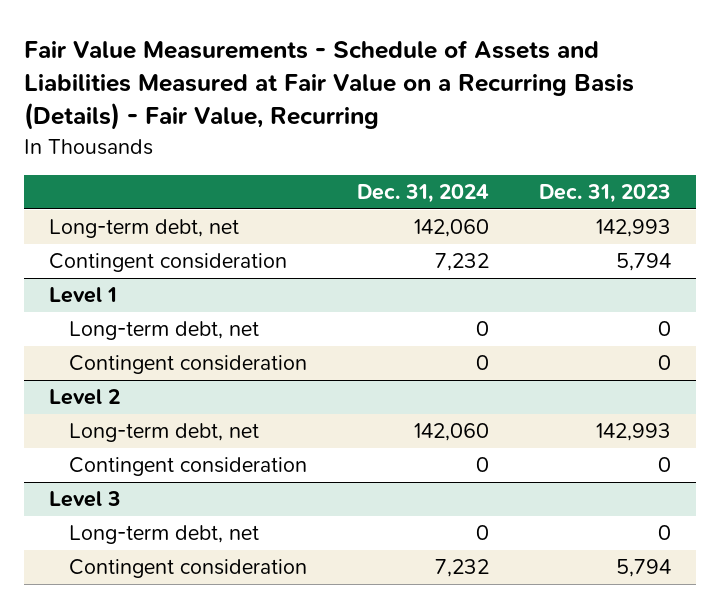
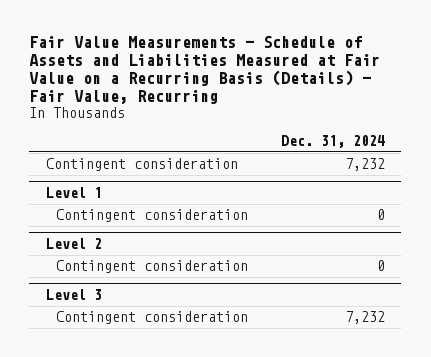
[539,184,672,204] Dec. 31, 2023 -> none
[49,219,240,239] Long-term debt, net -> none
[68,321,259,341] Long-term debt, net -> none
[68,423,259,443] Long-term debt, net -> none
[68,525,259,545] Long-term debt, net -> none

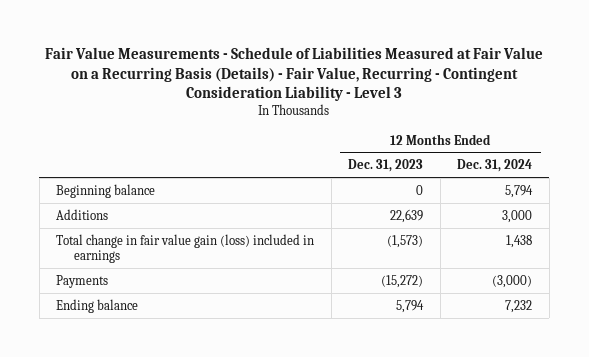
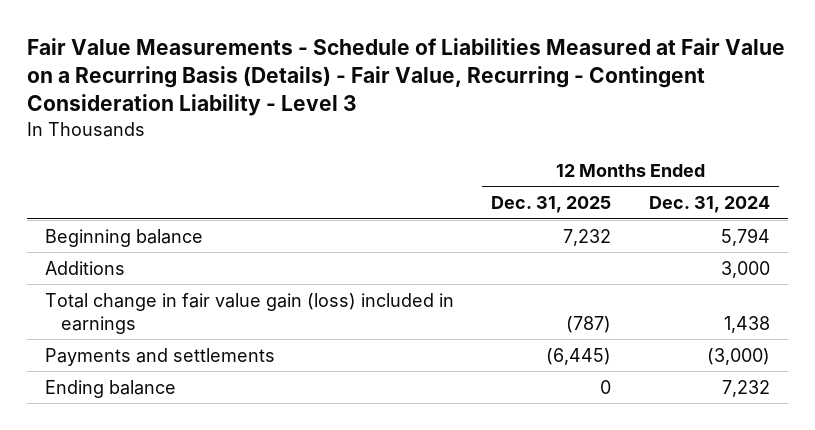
[348,159,424,173] Dec. 31, 2023 -> none
none -> [491,196,612,214] Dec. 31, 2025
[56,274,109,288] Payments -> [45,347,276,366] Payments and settlements

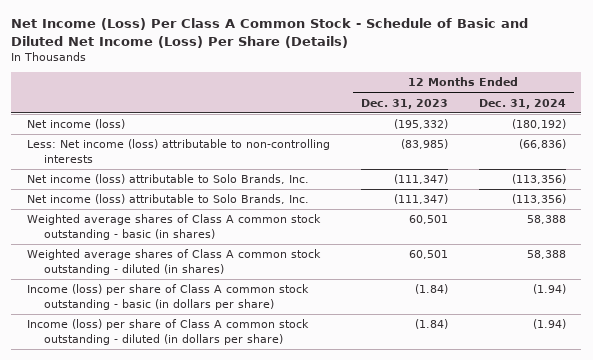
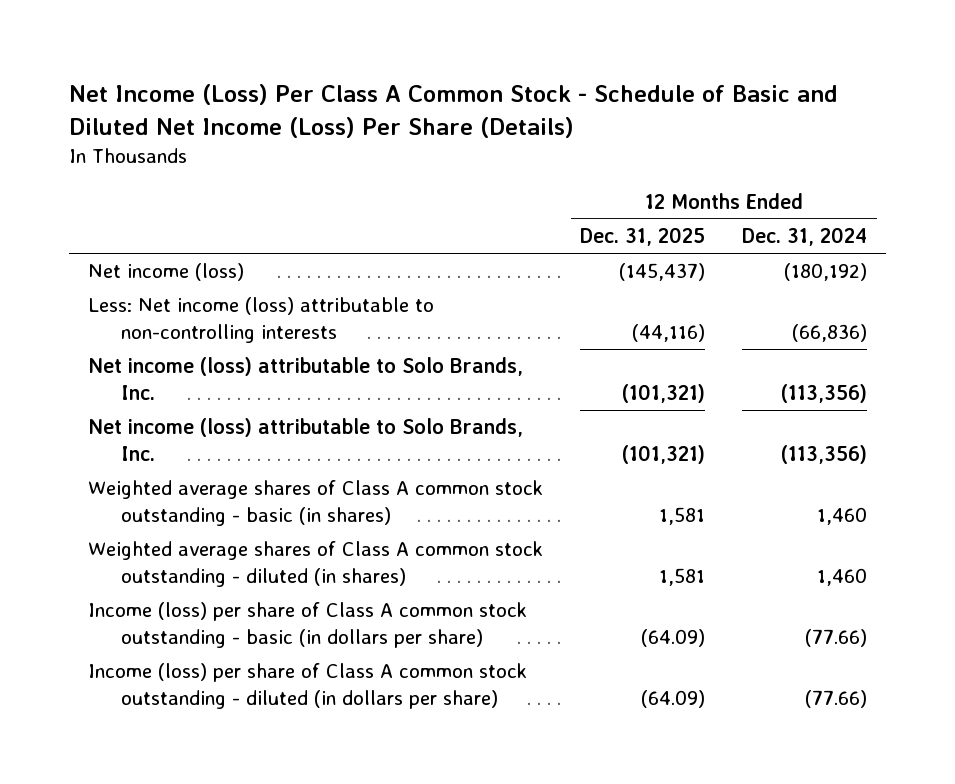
[360,98,448,109] Dec. 31, 2023 -> none
none -> [579,227,705,247] Dec. 31, 2025
[526,215,566,225] 58,388 -> [817,507,868,526] 1,460
[526,250,566,260] 58,388 -> [817,568,868,587] 1,460
[532,284,566,295] (1.94) -> [805,629,868,648] (77.66)
[532,319,566,330] (1.94) -> [805,690,868,709] (77.66)

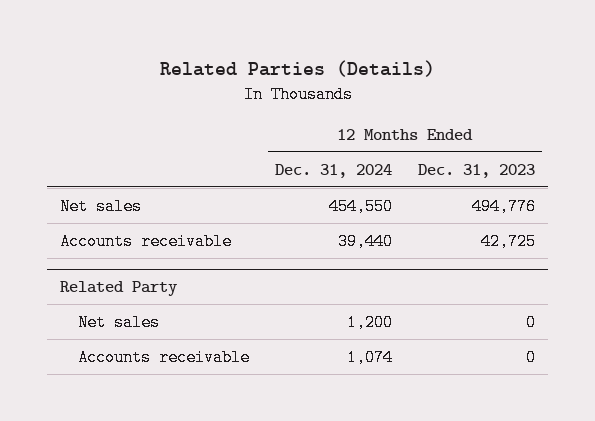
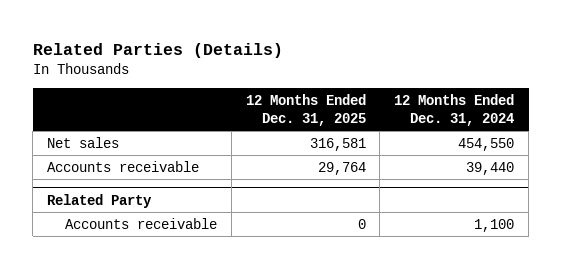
[418,163,536,178] Dec. 31, 2023 -> none
none -> [245,93,366,126] 12 Months Ended Dec. 31, 2025
[77,313,160,331] Net sales -> none
[346,348,393,366] 1,074 -> [474,218,515,232] 1,100

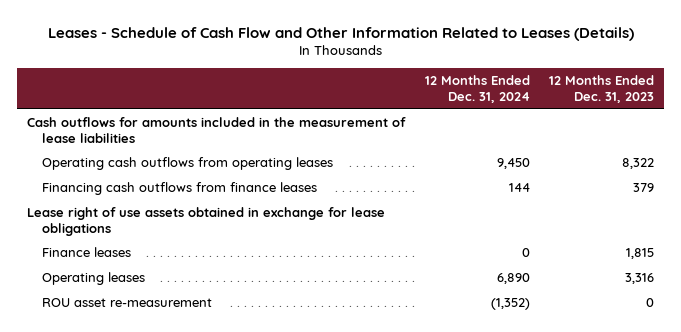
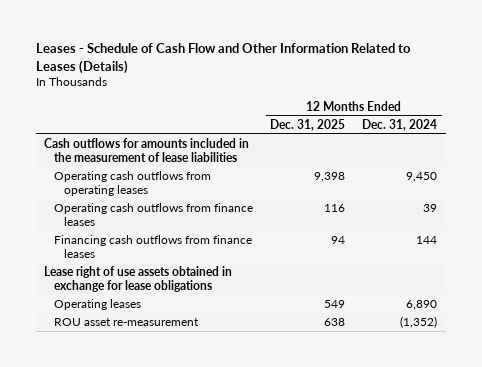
[548,75,654,103] 12 Months Ended Dec. 31, 2023 -> none
none -> [270,118,346,131] Dec. 31, 2025
none -> [54,203,254,227] Operating cash outflows from finance leases
[41,247,131,258] Finance leases -> none

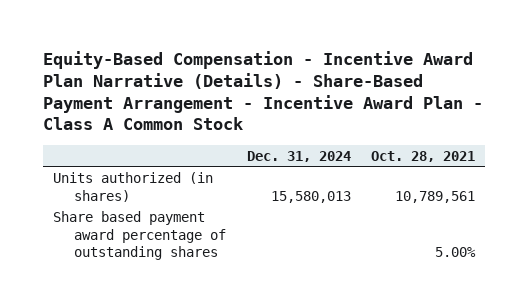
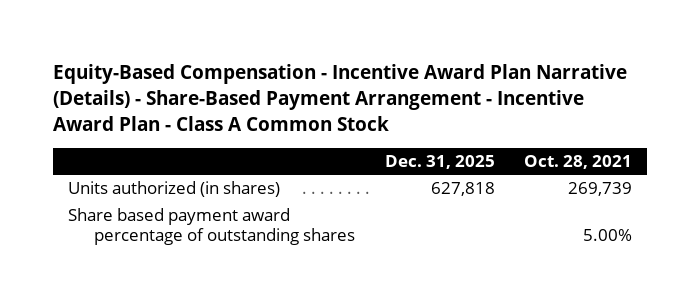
[246,150,351,162] Dec. 31, 2024 -> none
none -> [384,154,495,169] Dec. 31, 2025
[394,190,475,203] 10,789,561 -> [568,182,633,197] 269,739

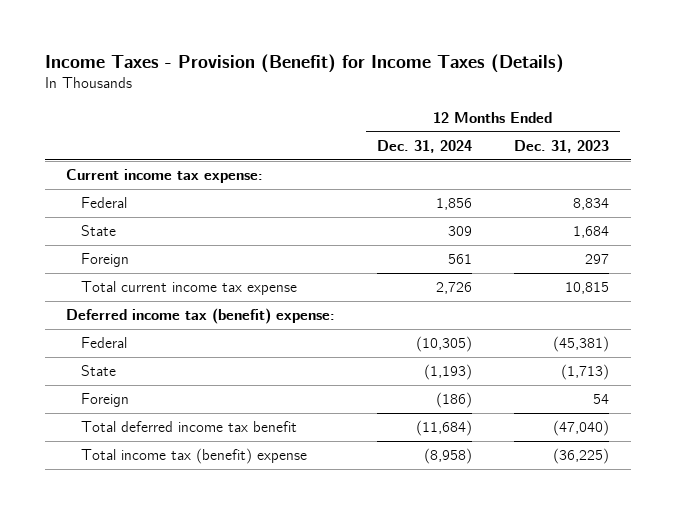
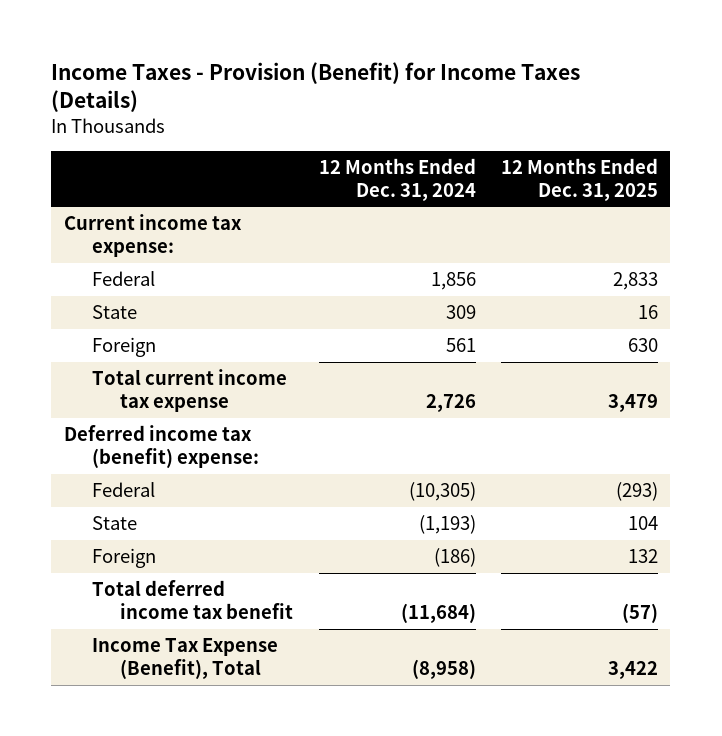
[514,139,610,153] Dec. 31, 2023 -> none
none -> [500,157,658,201] 12 Months Ended Dec. 31, 2025
[81,448,308,465] Total income tax (benefit) expense -> [92,638,279,679] Income Tax Expense (Benefit), Total

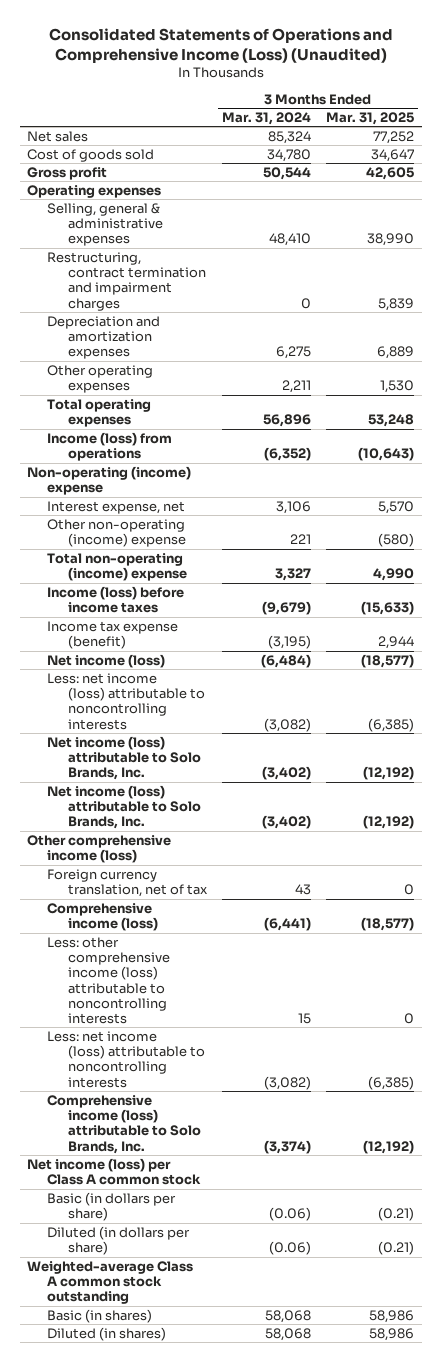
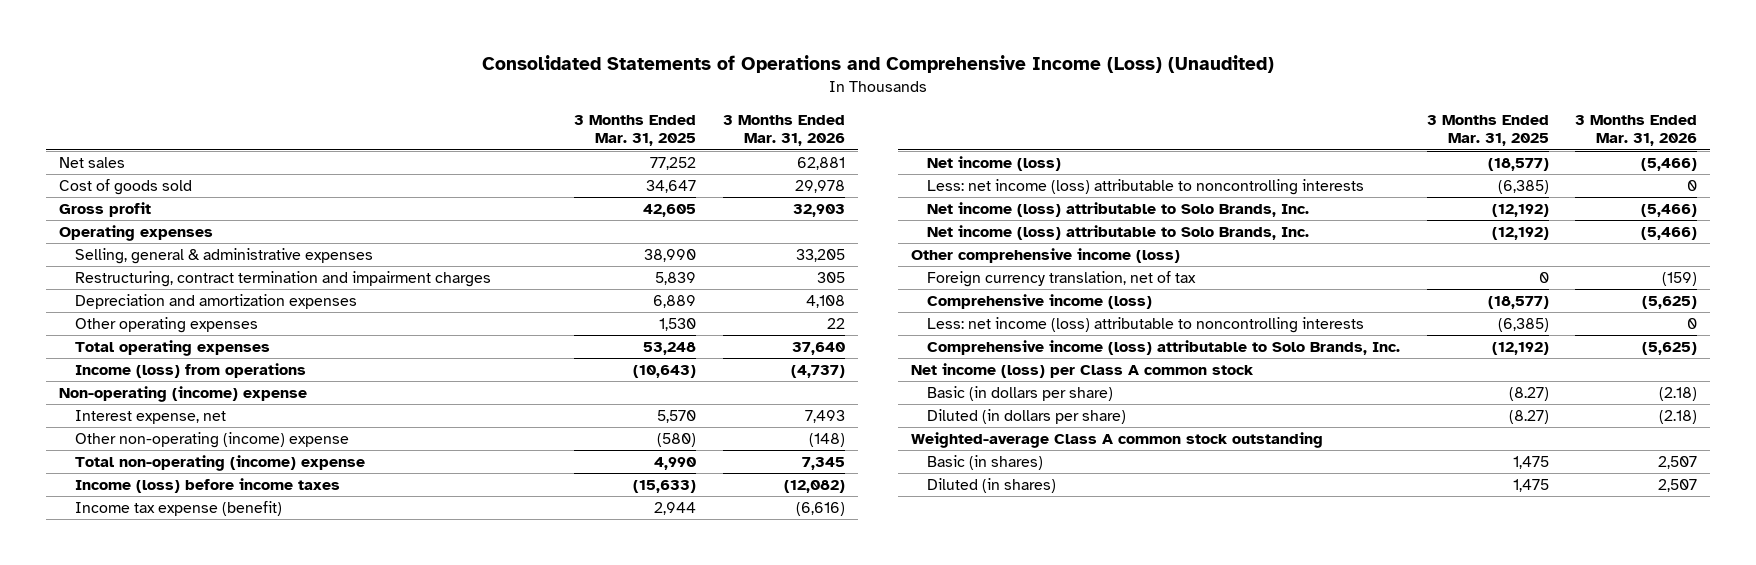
[222,111,312,125] Mar. 31, 2024 -> none
none -> [722,114,845,147] 3 Months Ended Mar. 31, 2026
[47,936,170,1024] Less: other comprehensive income (loss) attributable to noncontrolling interests -> none
[378,1207,415,1222] (0.21) -> [1508,386,1549,401] (8.27)
[378,1241,415,1256] (0.21) -> [1508,409,1549,424] (8.27)
[369,1309,415,1323] 58,986 -> [1512,455,1549,469] 1,475
[369,1327,415,1341] 58,986 -> [1512,478,1549,492] 1,475

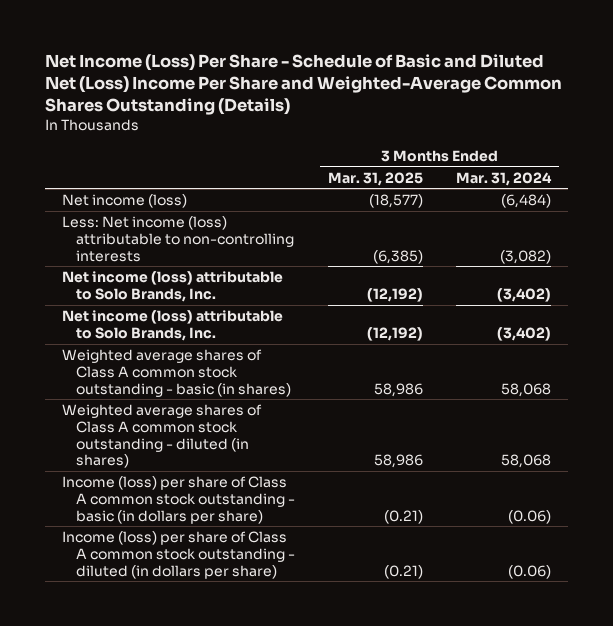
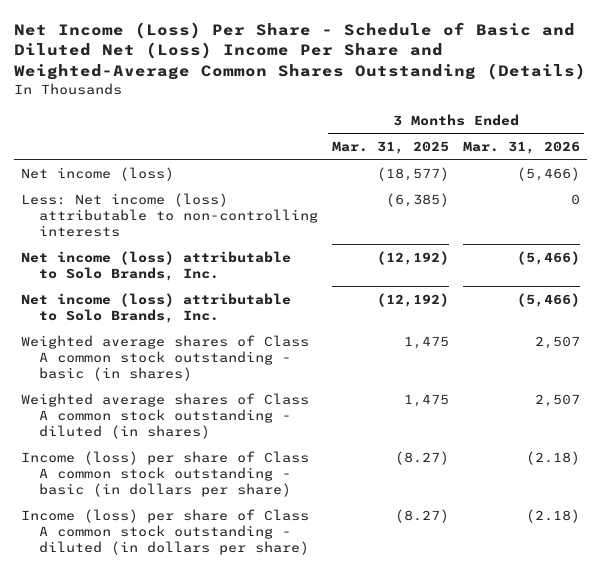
[456,171,553,186] Mar. 31, 2024 -> none
none -> [463,140,581,154] Mar. 31, 2026
[374,382,424,397] 58,986 -> [404,335,450,349] 1,475
[374,454,424,469] 58,986 -> [404,393,450,407] 1,475
[384,509,424,524] (0.21) -> [395,450,450,465] (8.27)
[384,564,424,579] (0.21) -> [395,508,450,523] (8.27)

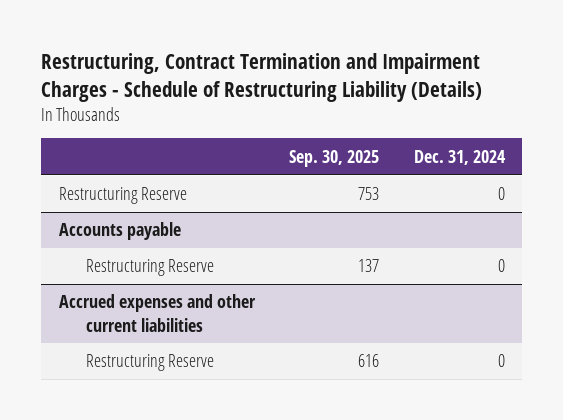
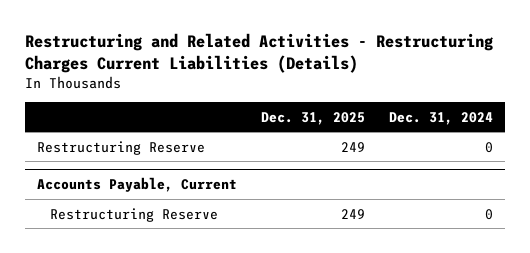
[41,52,483,102] Restructuring, Contract Termination and Impairment Charges - Schedule of Restructuring Liability (Details) -> [24,32,493,73] Restructuring and Related Activities - Restructuring Charges Current Liabilities (Details)
[289,149,380,167] Sep. 30, 2025 -> none
none -> [261,111,366,125] Dec. 31, 2025
[86,259,215,277] Restructuring Reserve -> none
[58,294,256,332] Accrued expenses and other current liabilities -> none
[58,222,181,241] Accounts payable -> [36,177,237,193] Accounts Payable, Current

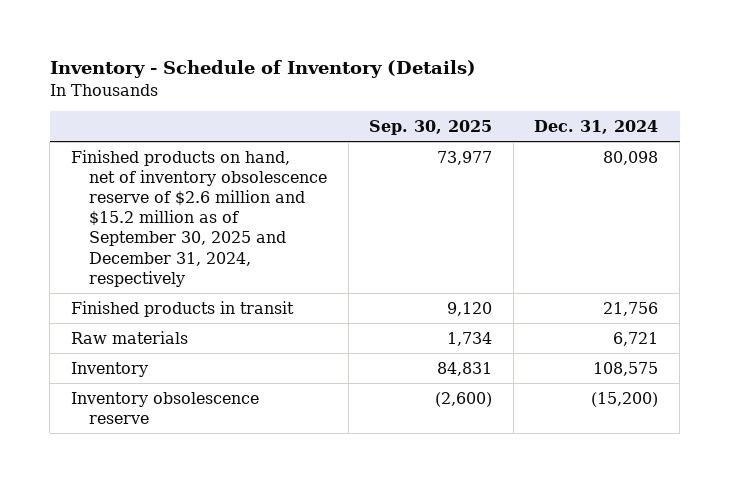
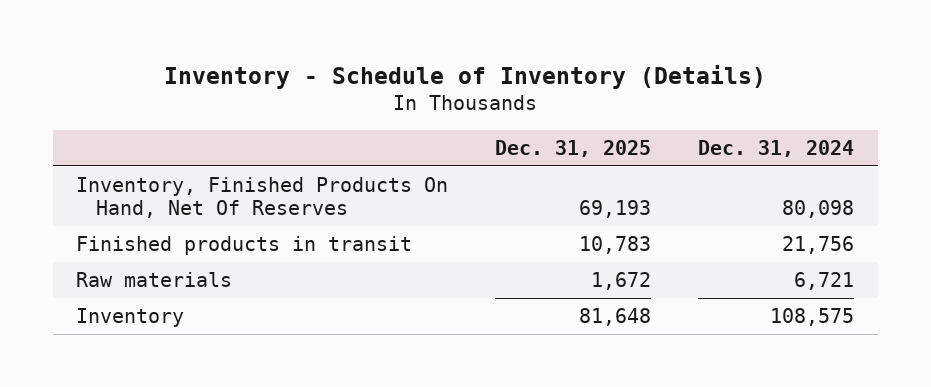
[369,119,493,135] Sep. 30, 2025 -> none
none -> [495,140,652,158] Dec. 31, 2025
[71,149,327,287] Finished products on hand, net of inventory obsolescence reserve of $2.6 million and $15.2 million as of September 30, 2025 and December 31, 2024, respectively -> [76,177,449,219] Inventory, Finished Products On Hand, Net Of Reserves
[71,391,260,424] Inventory obsolescence reserve -> none

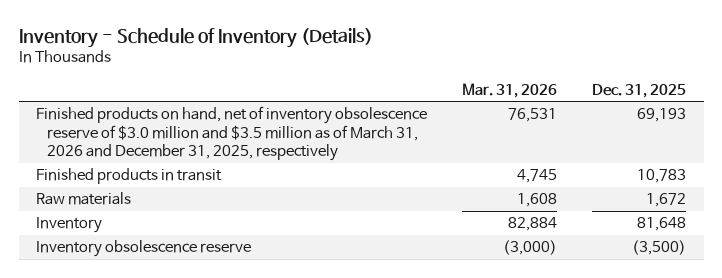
[698,140,855,158] Dec. 31, 2024 -> none
none -> [462,82,558,98] Mar. 31, 2026
[76,177,449,219] Inventory, Finished Products On Hand, Net Of Reserves -> [36,106,428,162] Finished products on hand, net of inventory obsolescence reserve of $3.0 million and $3.5 million as of March 31, 2026 and December 31, 2025, respectively
none -> [36,240,252,258] Inventory obsolescence reserve

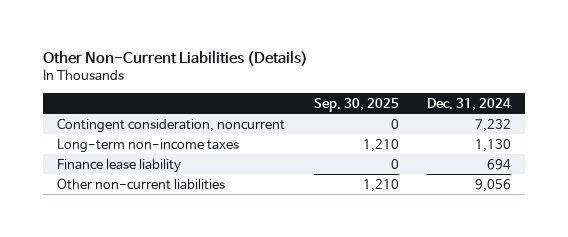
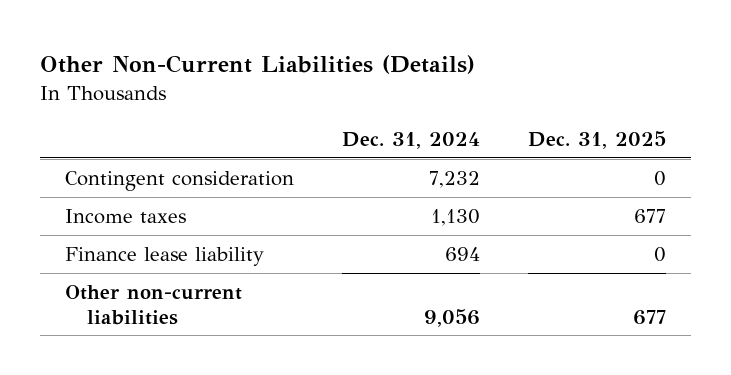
[313,97,399,112] Sep. 30, 2025 -> none
none -> [528,130,667,149] Dec. 31, 2025
[57,117,286,133] Contingent consideration, noncurrent -> [64,170,294,191] Contingent consideration
[57,138,240,153] Long-term non-income taxes -> [64,208,186,224] Income taxes

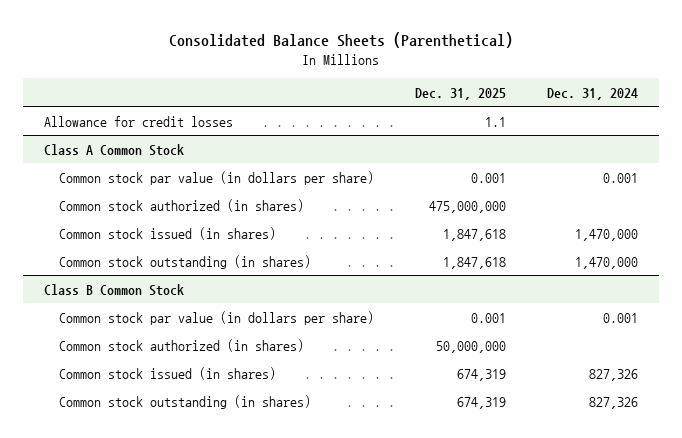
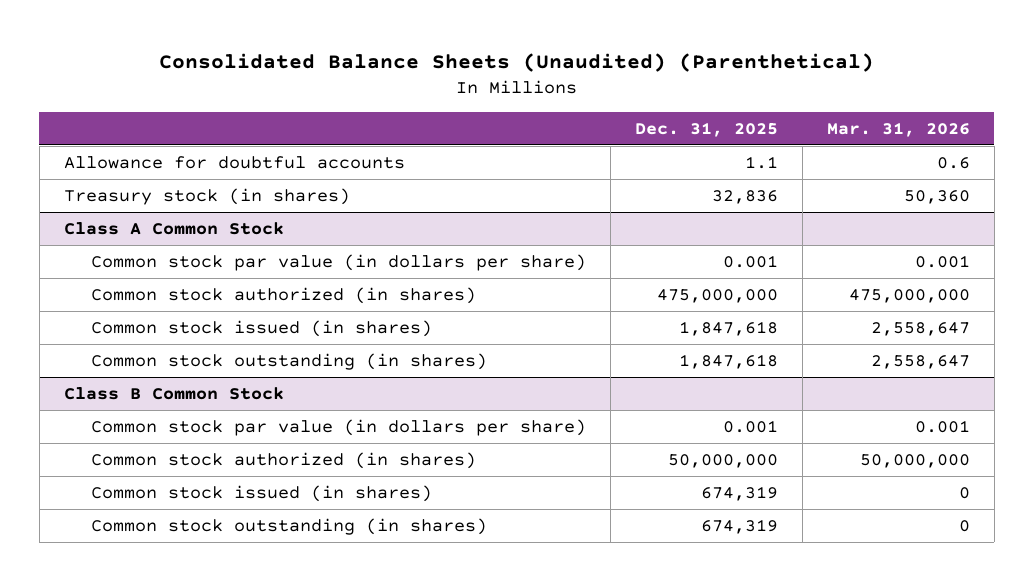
[168,32,513,49] Consolidated Balance Sheets (Parenthetical) -> [158,53,874,73] Consolidated Balance Sheets (Unaudited) (Parenthetical)
[547,87,639,100] Dec. 31, 2024 -> none
none -> [826,121,970,137] Mar. 31, 2026
[43,115,233,127] Allowance for credit losses -> [63,156,405,170] Allowance for doubtful accounts
none -> [63,188,350,206] Treasury stock (in shares)

